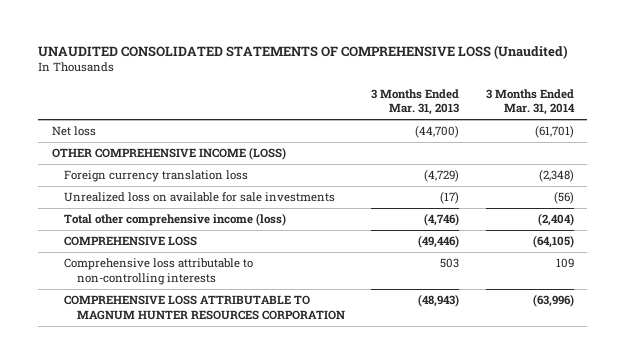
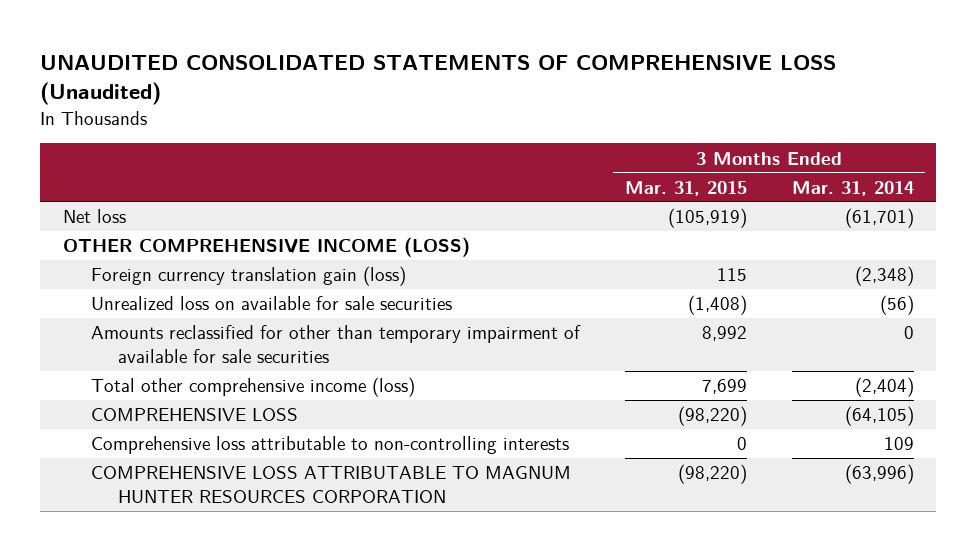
[371,88,460,116] 3 Months Ended Mar. 31, 2013 -> none
none -> [624,180,747,196] Mar. 31, 2015
[64,170,249,183] Foreign currency translation loss -> [90,266,406,287] Foreign currency translation gain (loss)
[64,192,336,203] Unrealized loss on available for sale investments -> [90,296,452,311] Unrealized loss on available for sale securities
none -> [90,325,581,364] Amounts reclassified for other than temporary impairment of available for sale securities

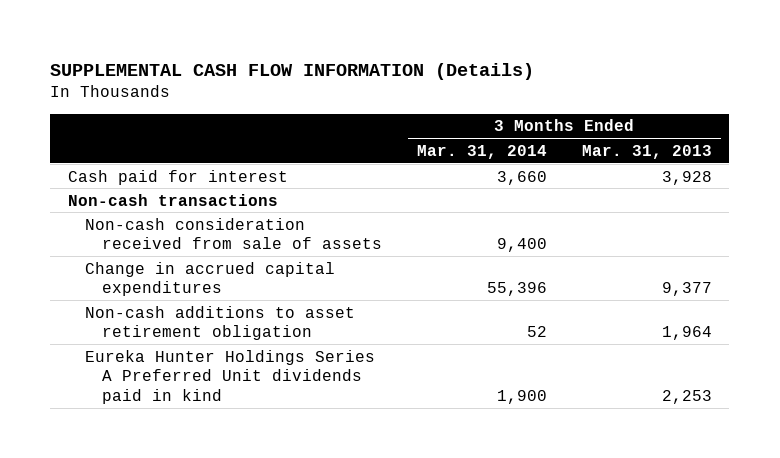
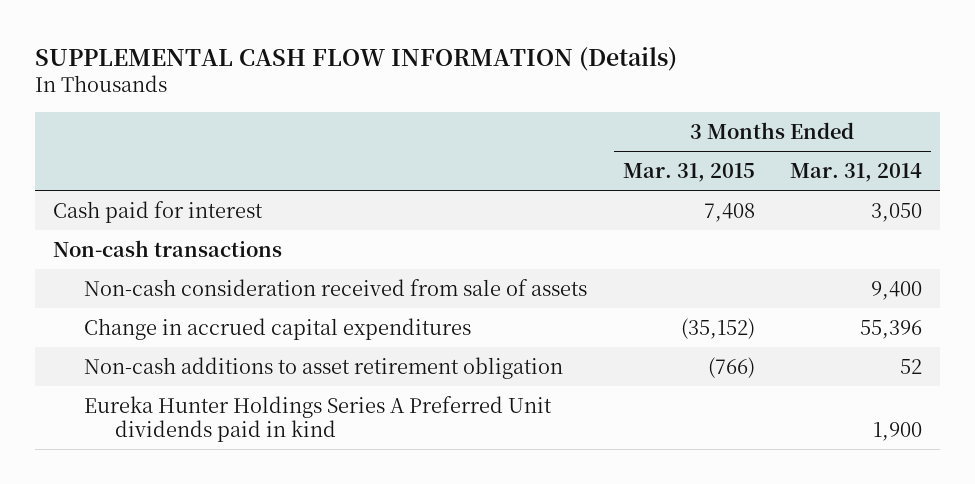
[581,144,712,159] Mar. 31, 2013 -> none
none -> [622,163,755,183] Mar. 31, 2015
[497,170,548,185] 3,660 -> [871,202,923,222] 3,050

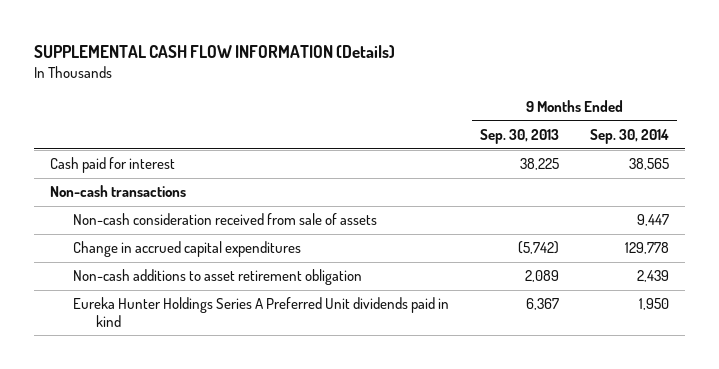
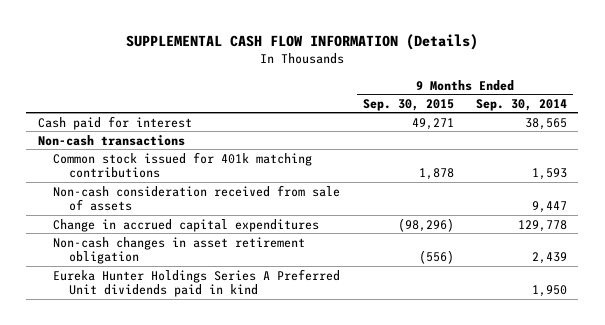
[480,128,560,144] Sep. 30, 2013 -> none
none -> [362,98,454,111] Sep. 30, 2015
none -> [53,151,313,179] Common stock issued for 401k matching contributions
[73,269,363,286] Non-cash additions to asset retirement obligation -> [53,236,306,265] Non-cash changes in asset retirement obligation

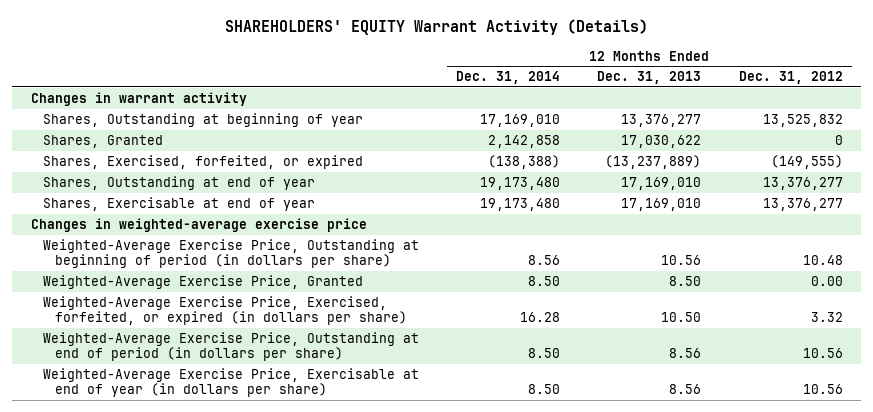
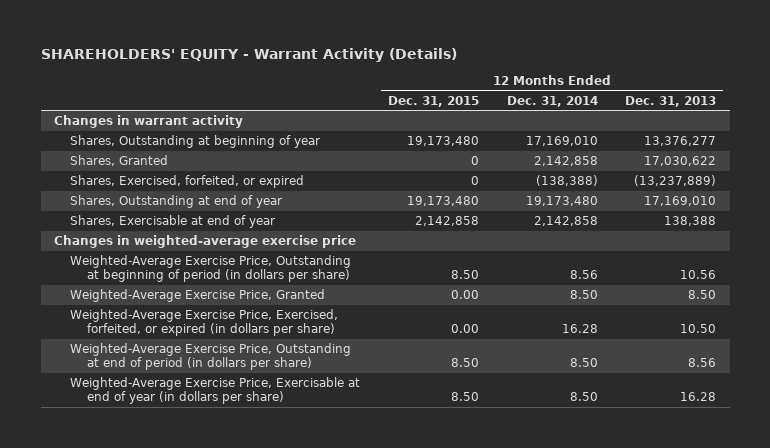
[224,19,648,36] SHAREHOLDERS' EQUITY Warrant Activity (Details) -> [40,47,457,62] SHAREHOLDERS' EQUITY - Warrant Activity (Details)
[738,71,843,85] Dec. 31, 2012 -> none
none -> [388,95,480,107] Dec. 31, 2015
[480,198,561,212] 19,173,480 -> [533,216,598,227] 2,142,858
[621,198,702,212] 17,169,010 -> [664,216,717,227] 138,388
[669,384,702,395] 8.56 -> [680,392,717,402] 16.28

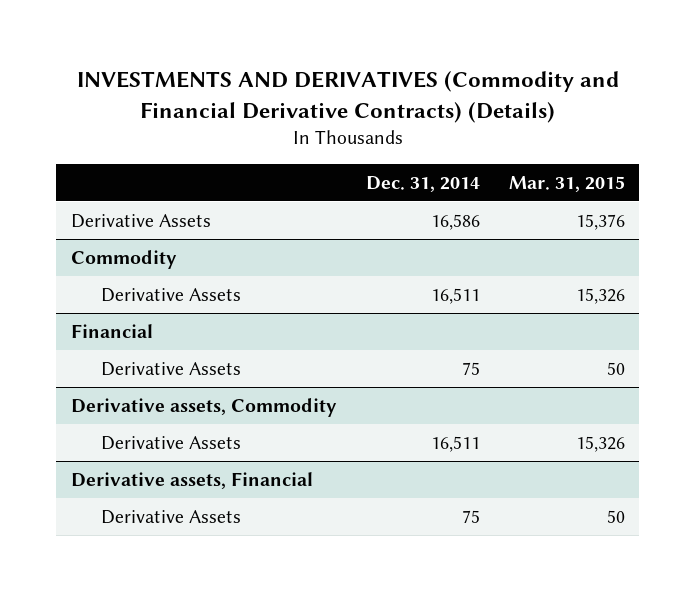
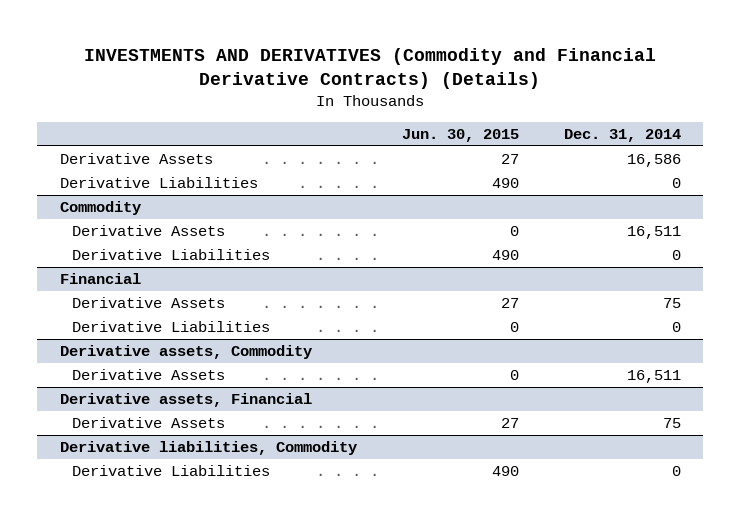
[508,175,625,192] Mar. 31, 2015 -> none
none -> [401,128,519,142] Jun. 30, 2015
none -> [59,176,258,188] Derivative Liabilities
none -> [72,248,271,260] Derivative Liabilities
none -> [72,320,271,332] Derivative Liabilities
none -> [59,440,357,455] Derivative liabilities, Commodity
none -> [72,464,271,476] Derivative Liabilities

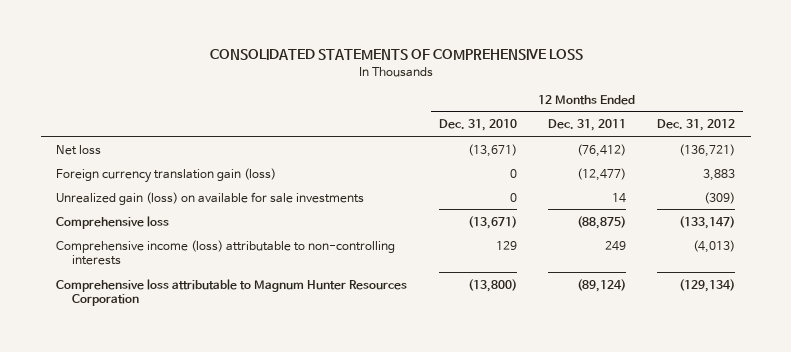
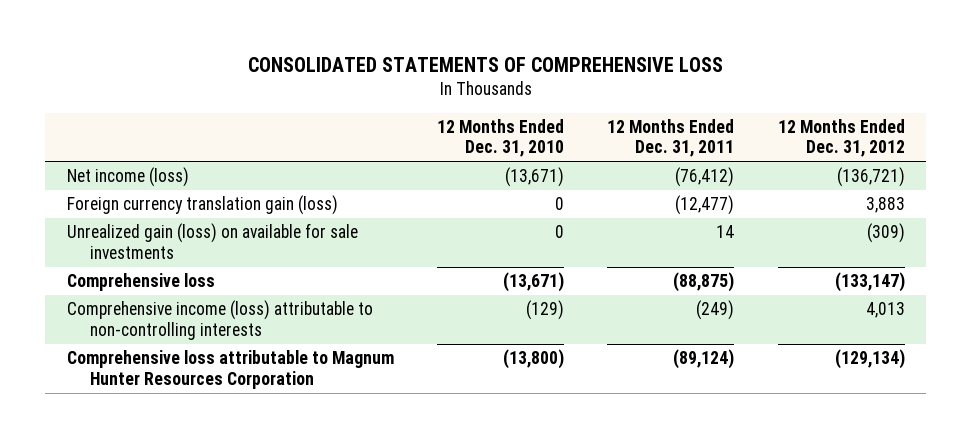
[56,144,102,155] Net loss -> [66,167,189,188] Net income (loss)
[495,240,517,250] 129 -> [526,300,565,321] (129)
[604,240,626,251] 249 -> [696,300,735,321] (249)
[693,239,736,253] (4,013) -> [865,302,905,319] 4,013

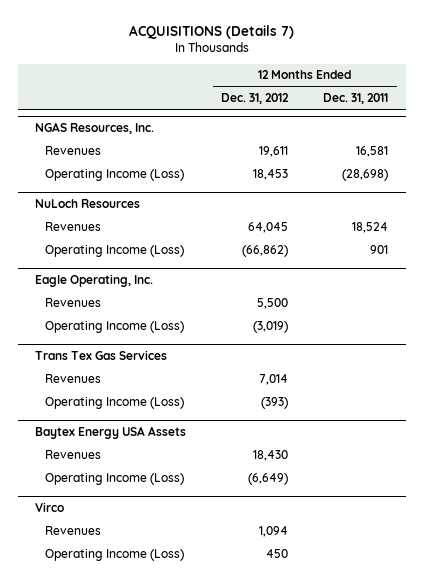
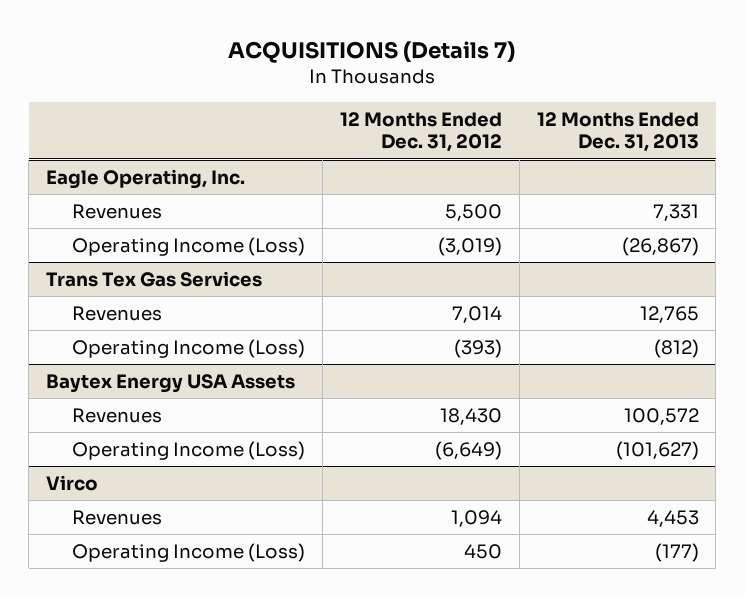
[323,93,389,105] Dec. 31, 2011 -> none
none -> [536,111,699,153] 12 Months Ended Dec. 31, 2013
[35,122,155,135] NGAS Resources, Inc. -> none
[45,146,102,156] Revenues -> none
[45,169,185,182] Operating Income (Loss) -> none
[35,199,141,209] NuLoch Resources -> none
[45,222,102,232] Revenues -> none
[45,245,185,258] Operating Income (Loss) -> none

